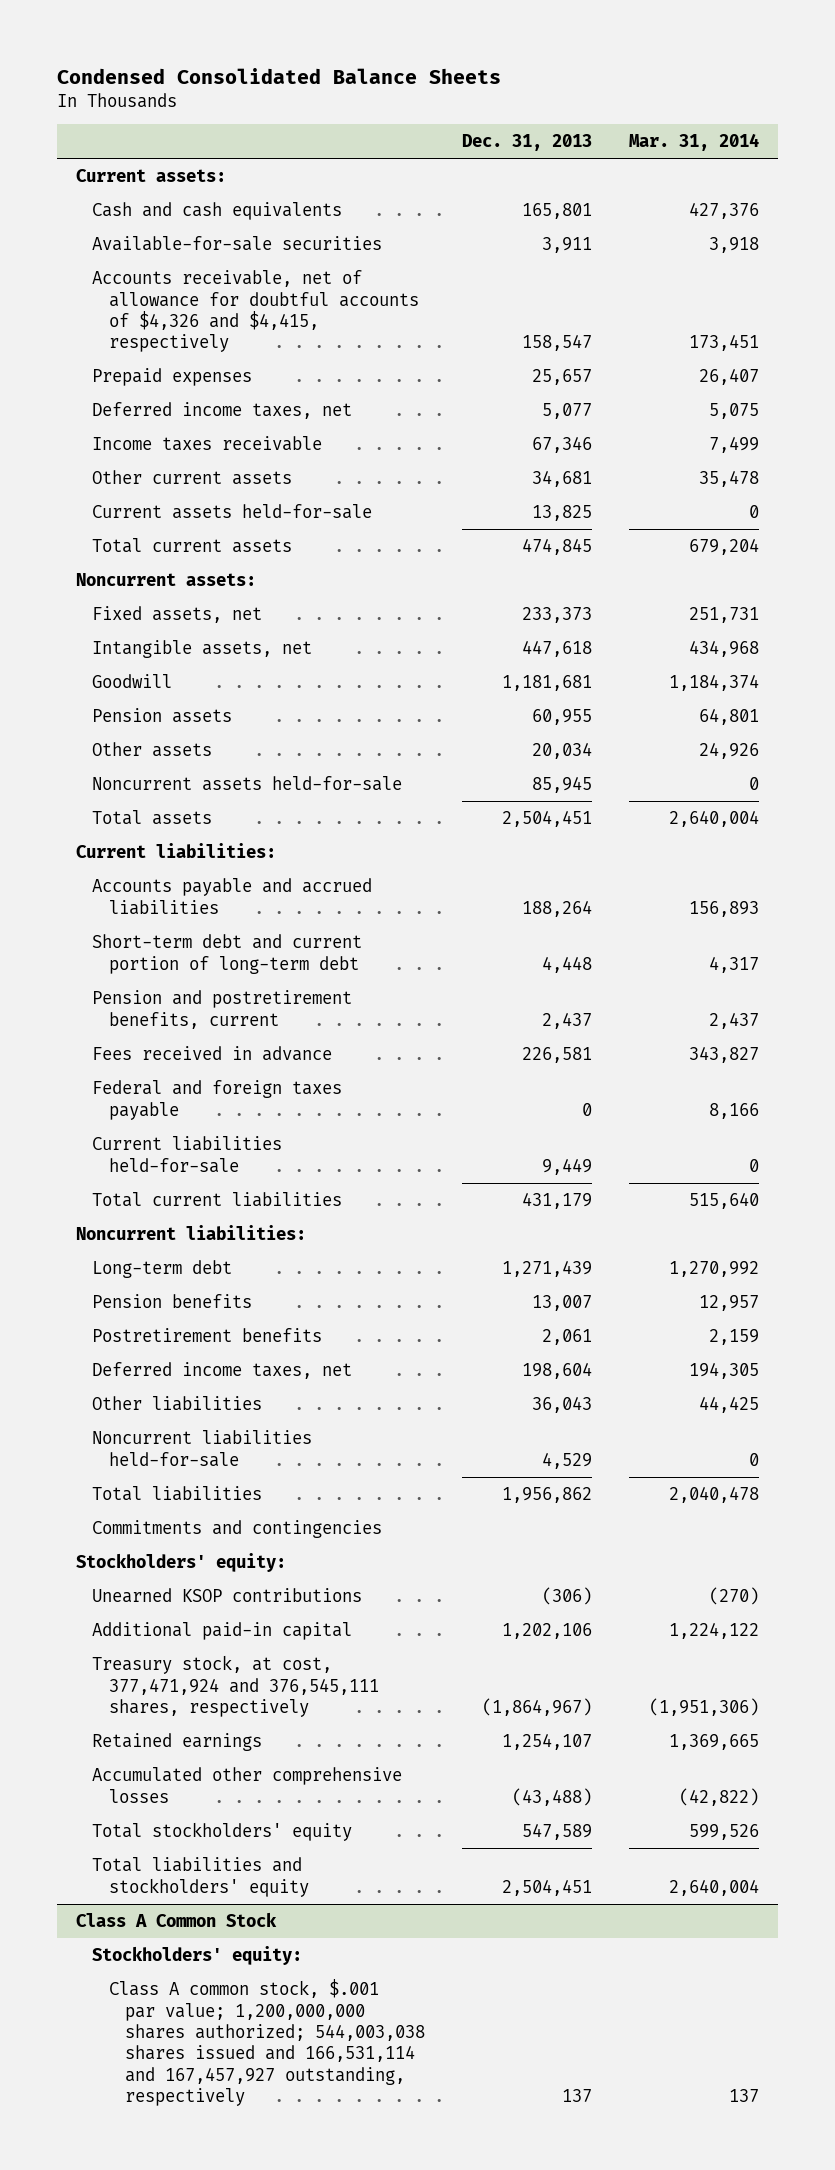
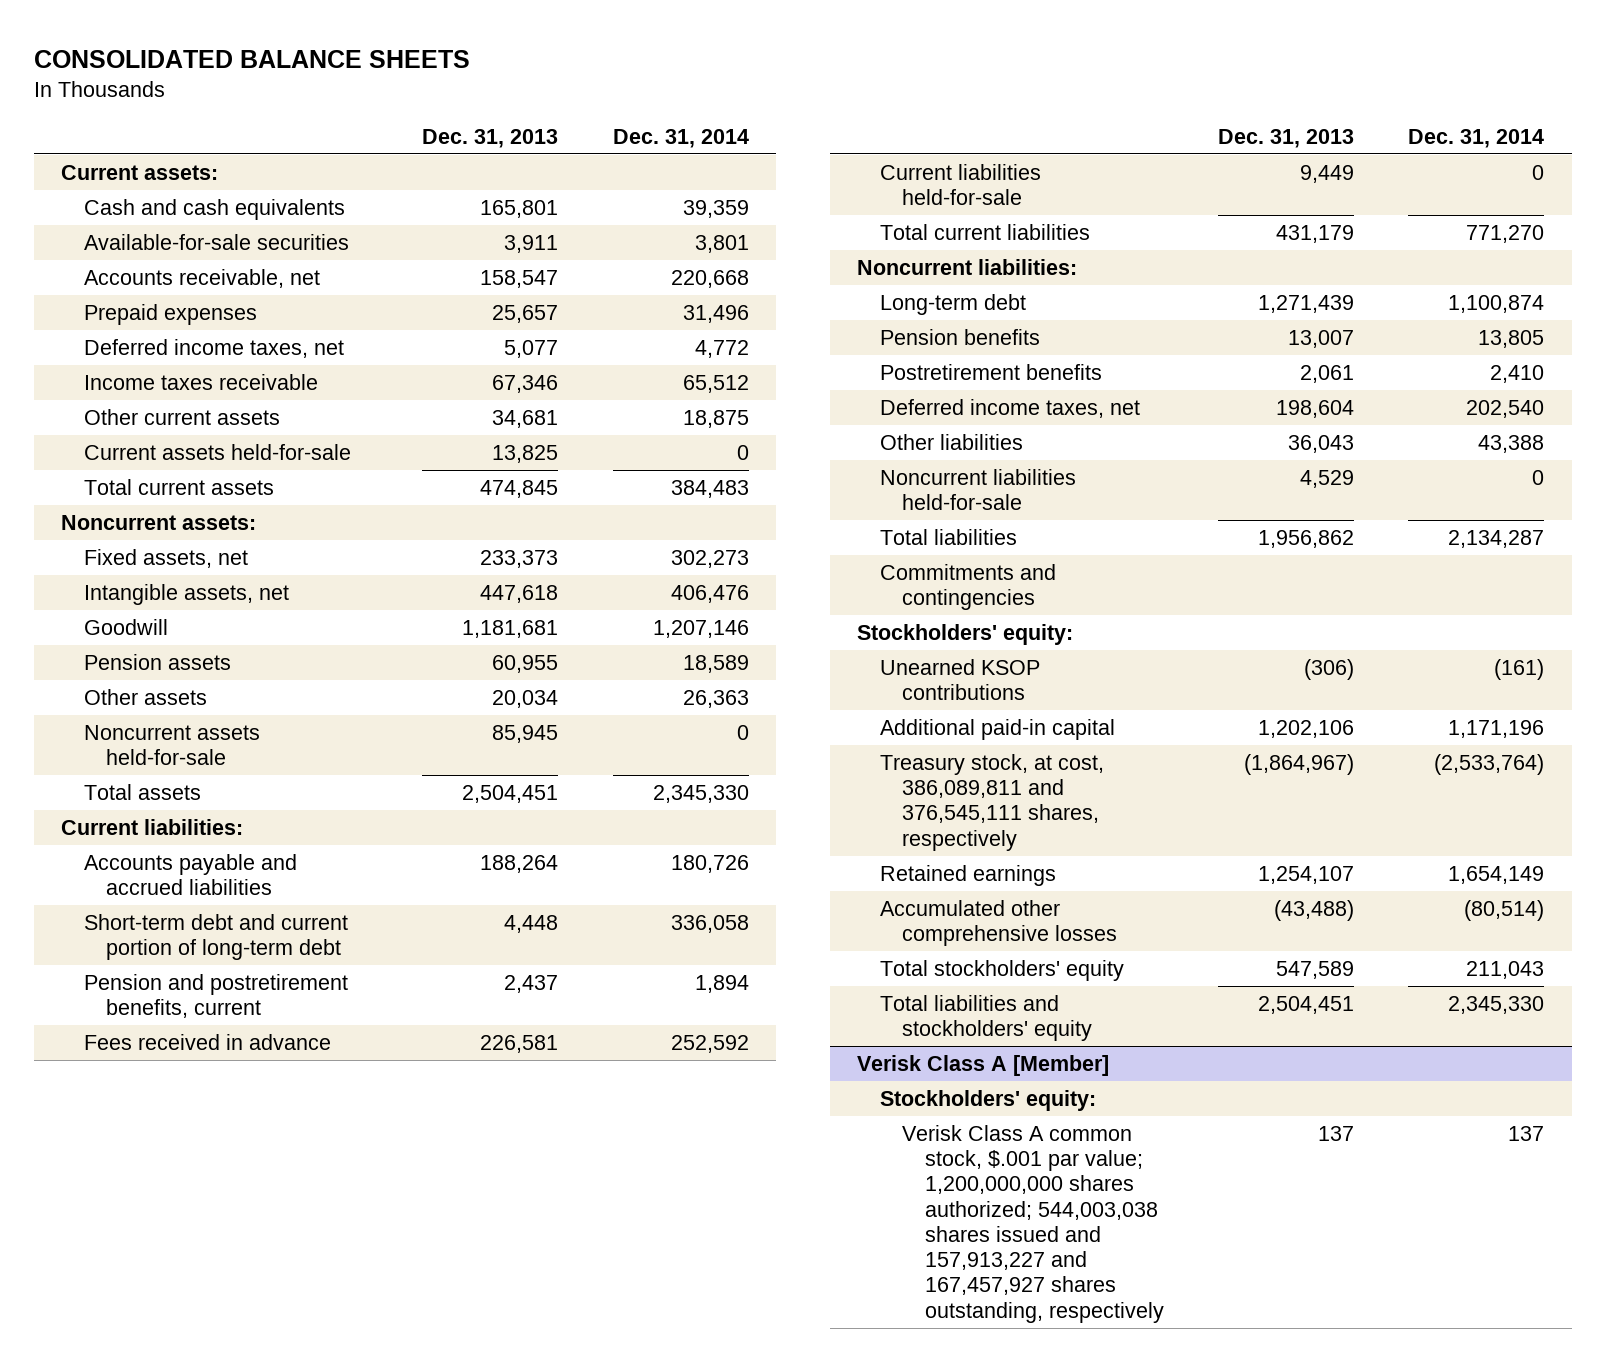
[57,67,502,84] Condensed Consolidated Balance Sheets -> [33,49,470,68] CONSOLIDATED BALANCE SHEETS
[629,133,760,152] Mar. 31, 2014 -> none
none -> [612,128,749,148] Dec. 31, 2014
[92,270,419,353] Accounts receivable, net of allowance for doubtful accounts of $4,326 and $4,415, respectively -> [83,268,320,288] Accounts receivable, net
[92,1080,343,1120] Federal and foreign taxes payable -> none
[92,1655,379,1717] Treasury stock, at cost, 377,471,924 and 376,545,111 shares, respectively -> [879,753,1104,851] Treasury stock, at cost, 386,089,811 and 376,545,111 shares, respectively
[75,1912,277,1928] Class A Common Stock -> none
none -> [857,1054,1110,1076] Verisk Class A [Member]
[108,1979,426,2106] Class A common stock, $.001 par value; 1,200,000,000 shares authorized; 544,003,038 shares issued and 166,531,114 and 167,457,927 outstanding, respectively -> [902,1124,1164,1323] Verisk Class A common stock, $.001 par value; 1,200,000,000 shares authorized; 544,003,038 shares issued and 157,913,227 and 167,457,927 shares outstanding, respectively

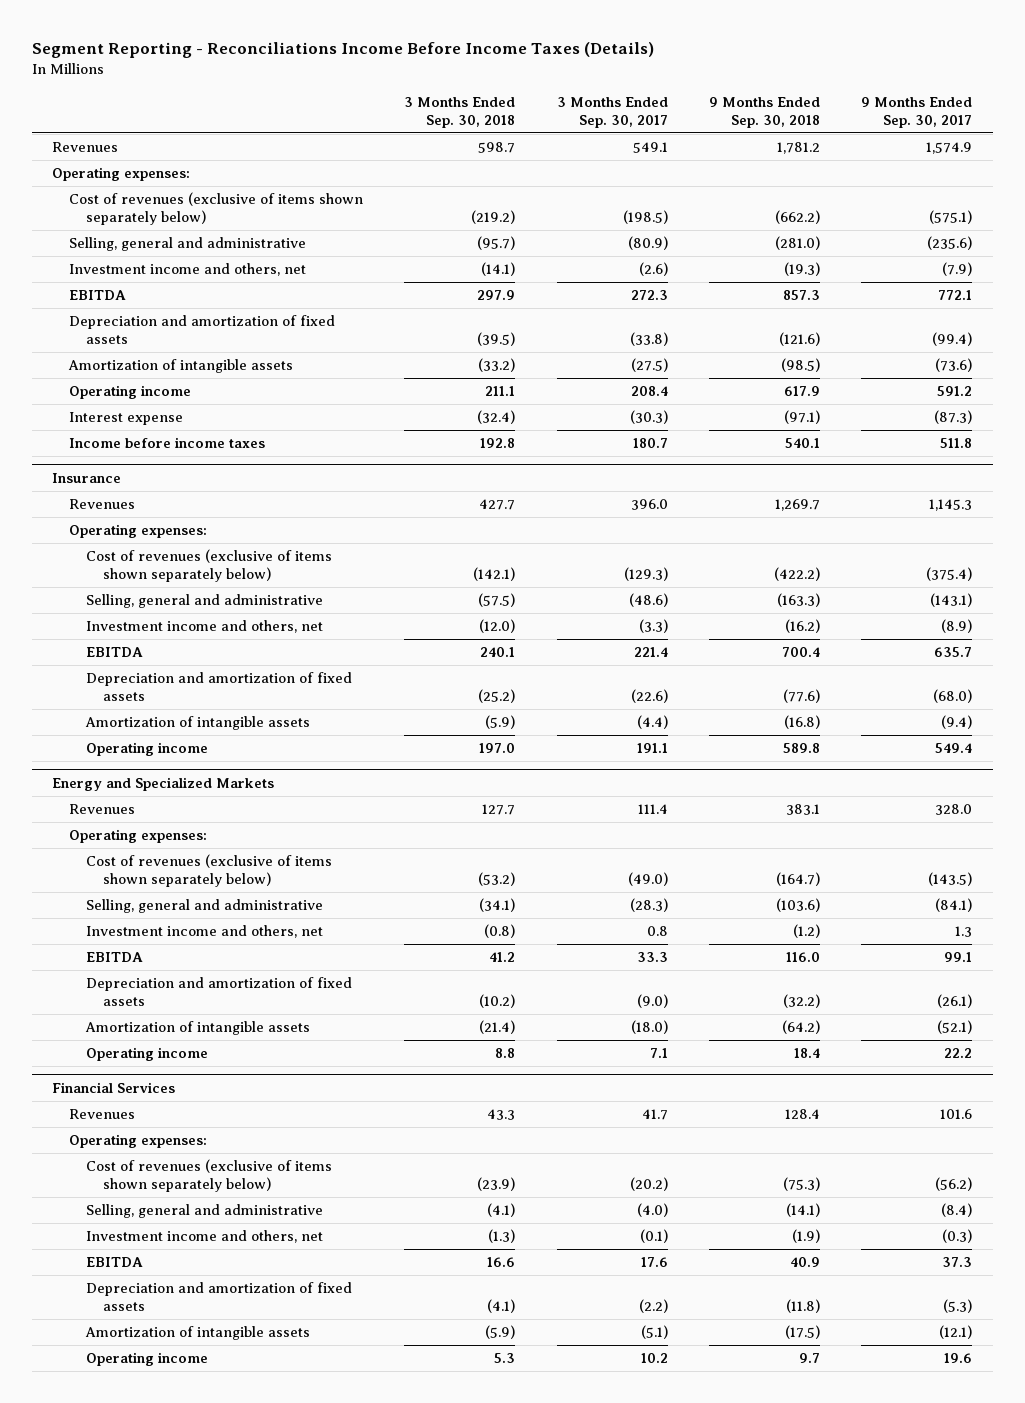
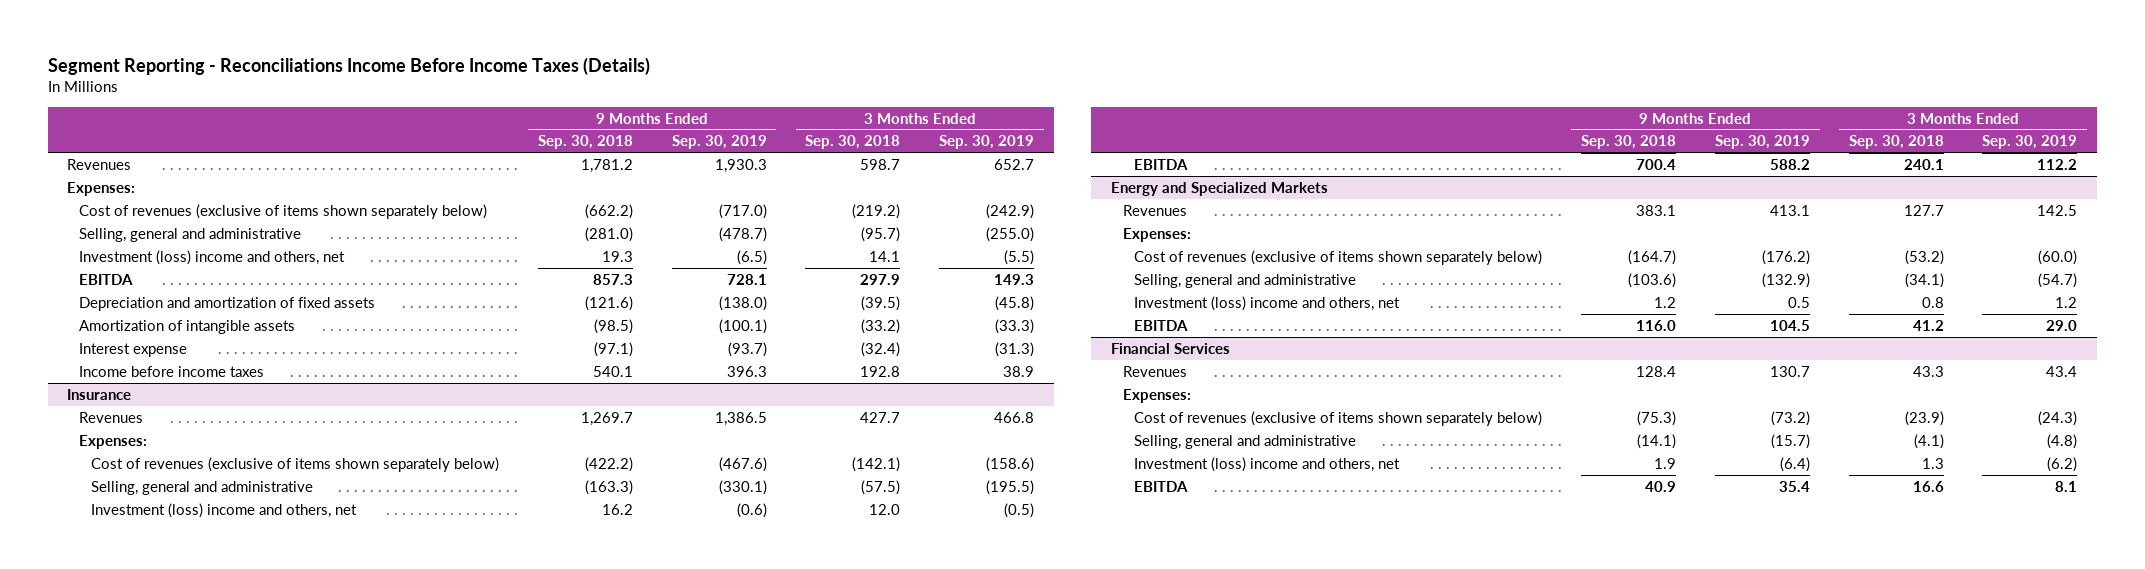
[556,96,668,128] 3 Months Ended Sep. 30, 2017 -> none
[861,96,973,128] 9 Months Ended Sep. 30, 2017 -> none
none -> [671,135,767,150] Sep. 30, 2019
none -> [939,135,1035,150] Sep. 30, 2019
[52,167,191,182] Operating expenses: -> [67,181,136,196] Expenses:
[69,263,307,277] Investment income and others, net -> [79,249,346,265] Investment (loss) income and others, net
[481,262,516,277] (14.1) -> [869,250,901,262] 14.1
[783,262,820,277] (19.3) -> [601,250,633,262] 19.3
[69,385,192,400] Operating income -> none
[69,524,208,539] Operating expenses: -> [79,434,148,449] Expenses:
[86,620,324,634] Investment income and others, net -> [90,502,357,518] Investment (loss) income and others, net
[479,619,516,634] (12.0) -> [869,503,901,515] 12.0
[784,619,820,634] (16.2) -> [601,503,633,515] 16.2
[86,672,353,702] Depreciation and amortization of fixed assets -> none
[85,716,311,731] Amortization of intangible assets -> none
[86,742,209,757] Operating income -> none
[69,829,208,844] Operating expenses: -> [1122,227,1191,242] Expenses:
[86,925,324,939] Investment income and others, net -> [1134,295,1401,311] Investment (loss) income and others, net
[484,924,516,939] (0.8) -> [1921,296,1944,308] 0.8
[792,924,820,939] (1.2) -> [1654,296,1677,308] 1.2
[86,977,353,1007] Depreciation and amortization of fixed assets -> none
[85,1021,311,1036] Amortization of intangible assets -> none
[86,1047,209,1062] Operating income -> none
[69,1134,208,1149] Operating expenses: -> [1122,388,1191,403] Expenses:
[86,1230,324,1244] Investment income and others, net -> [1134,456,1401,472] Investment (loss) income and others, net
[488,1229,516,1244] (1.3) -> [1921,457,1944,469] 1.3
[791,1229,820,1244] (1.9) -> [1654,457,1677,469] 1.9
[86,1282,353,1312] Depreciation and amortization of fixed assets -> none
[85,1326,311,1341] Amortization of intangible assets -> none
[86,1352,209,1367] Operating income -> none

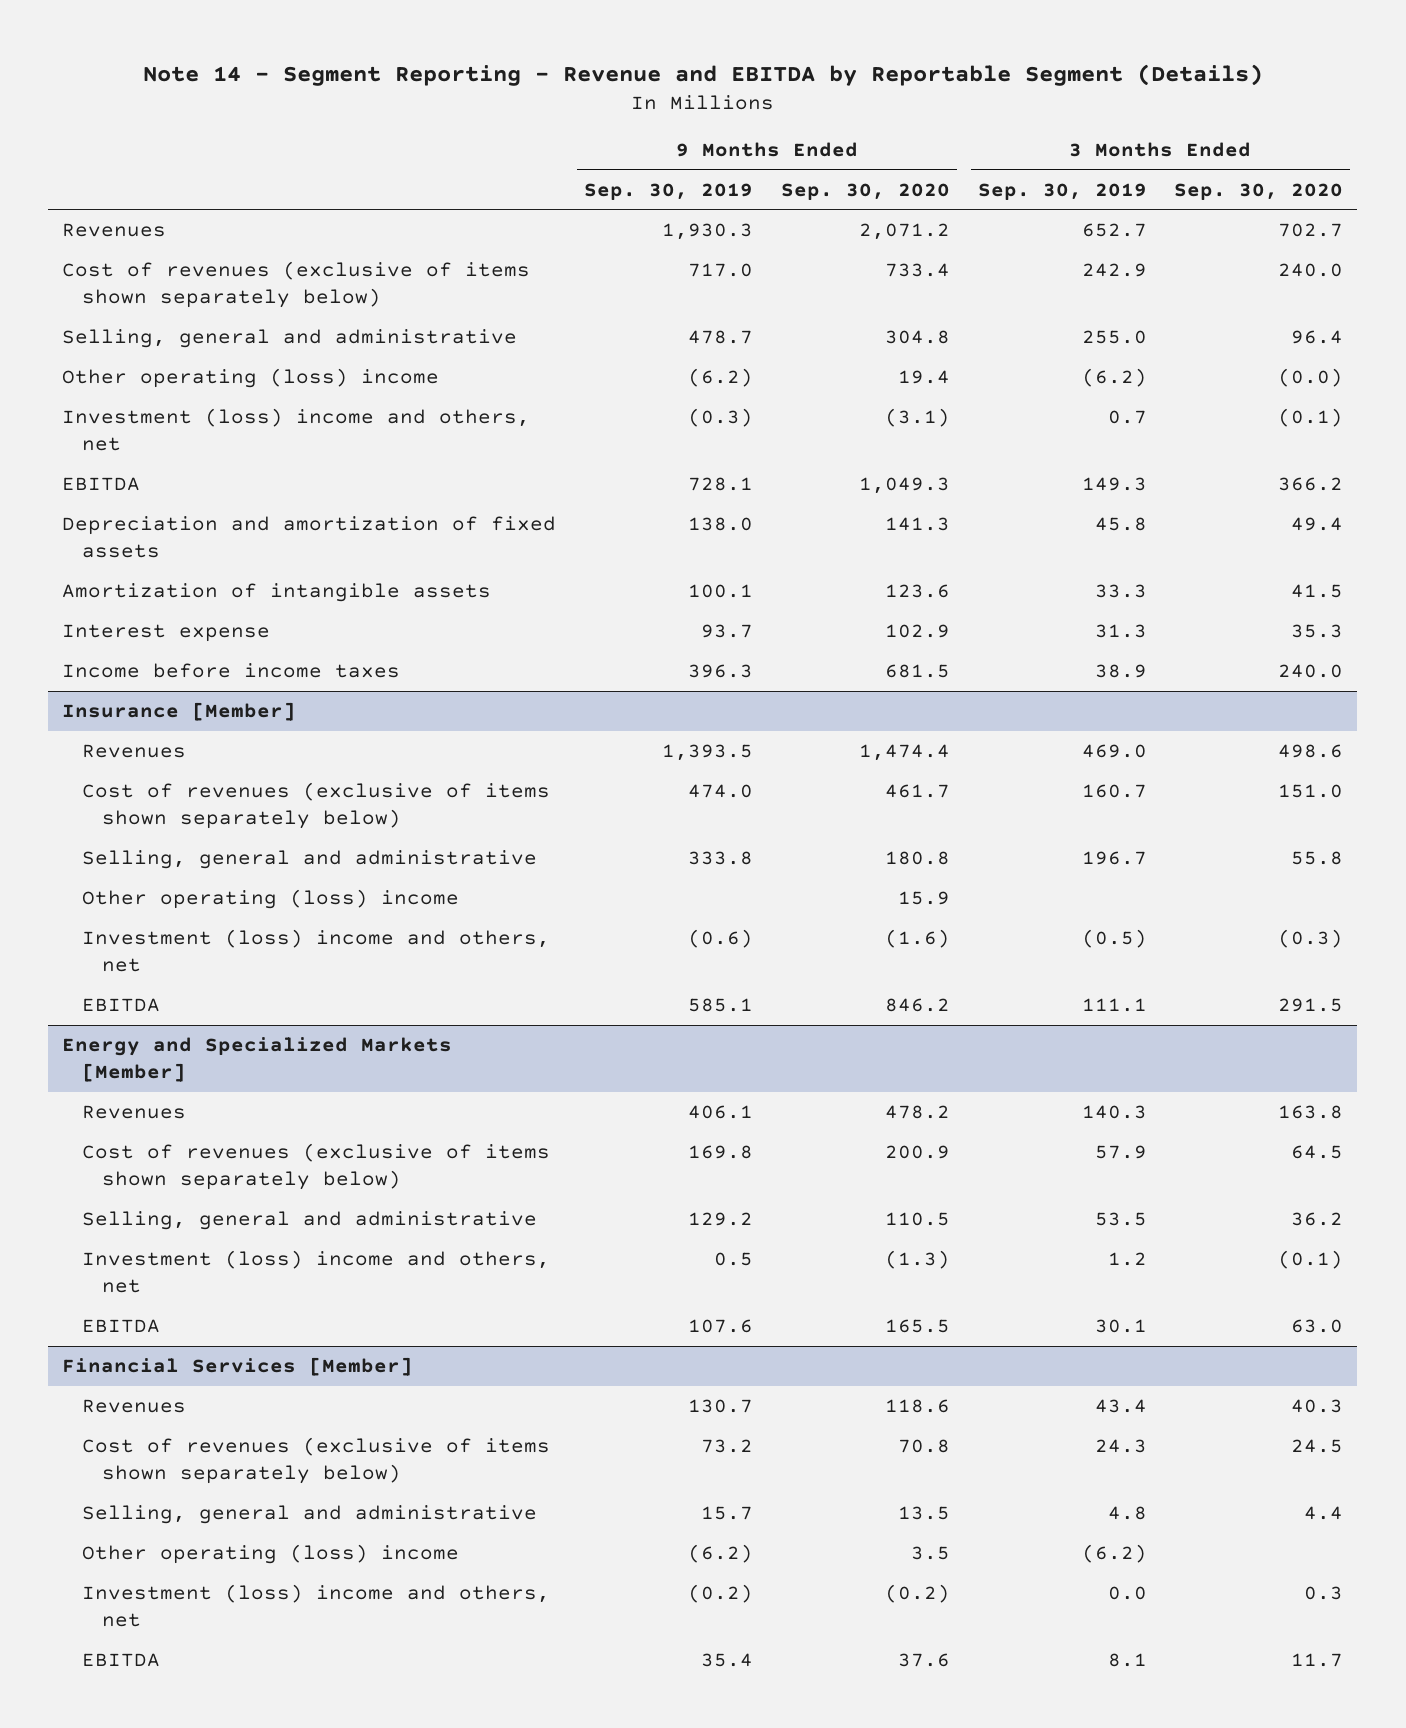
[48,56,651,75] Segment Reporting - Reconciliations Income Before Income Taxes (Details) -> [142,63,1263,86] Note 14 - Segment Reporting - Revenue and EBITDA by Reportable Segment (Details)
[537,135,633,150] Sep. 30, 2018 -> none
[805,135,901,150] Sep. 30, 2018 -> none
none -> [780,182,950,200] Sep. 30, 2020
none -> [1174,182,1344,200] Sep. 30, 2020
[67,181,136,196] Expenses: -> none
[718,203,767,219] (717.0) -> [688,262,754,277] 717.0
[986,203,1035,219] (242.9) -> [1081,262,1147,277] 242.9
[718,226,767,242] (478.7) -> [688,329,754,344] 478.7
[986,226,1035,242] (255.0) -> [1081,329,1147,344] 255.0
none -> [62,367,440,388] Other operating (loss) income
[736,249,767,265] (6.5) -> [688,407,754,427] (0.3)
[1004,249,1035,265] (5.5) -> [1107,409,1147,424] 0.7
[718,295,767,311] (138.0) -> [688,516,754,531] 138.0
[995,295,1035,311] (45.8) -> [1094,516,1147,531] 45.8
[718,318,767,334] (100.1) -> [688,583,754,598] 100.1
[995,318,1035,334] (33.3) -> [1094,583,1147,598] 33.3
[727,341,767,357] (93.7) -> [701,623,754,638] 93.7
[995,341,1035,357] (31.3) -> [1094,623,1147,638] 31.3
[79,434,148,449] Expenses: -> none
[67,388,132,400] Insurance -> [62,701,297,721] Insurance [Member]
[714,411,767,426] 1,386.5 -> [662,743,754,761] 1,393.5
[994,411,1035,423] 466.8 -> [1081,743,1147,758] 469.0
[718,456,767,472] (467.6) -> [688,783,754,798] 474.0
[986,456,1035,472] (158.6) -> [1081,783,1147,798] 160.7
[718,479,767,495] (330.1) -> [688,850,754,865] 333.8
[986,479,1035,495] (195.5) -> [1081,850,1147,865] 196.7
none -> [82,888,460,909] Other operating (loss) income
[1122,227,1191,242] Expenses: -> none
[1769,158,1810,170] 588.2 -> [688,997,754,1012] 585.1
[2037,158,2078,170] 112.2 -> [1081,997,1147,1012] 111.1
[1110,181,1328,196] Energy and Specialized Markets -> [62,1036,453,1082] Energy and Specialized Markets [Member]
[1769,204,1810,216] 413.1 -> [688,1104,754,1119] 406.1
[2037,204,2078,216] 142.5 -> [1081,1104,1147,1119] 140.3
[1761,249,1810,265] (176.2) -> [688,1144,754,1159] 169.8
[2038,249,2078,265] (60.0) -> [1094,1144,1147,1159] 57.9
[1761,272,1810,288] (132.9) -> [688,1211,754,1226] 129.2
[2038,272,2078,288] (54.7) -> [1094,1211,1147,1226] 53.5
[1769,319,1810,331] 104.5 -> [688,1318,754,1333] 107.6
[2046,319,2078,331] 29.0 -> [1094,1318,1147,1333] 30.1
[1110,342,1230,354] Financial Services -> [62,1356,414,1376] Financial Services [Member]
[1122,388,1191,403] Expenses: -> none
[1770,410,1810,426] (73.2) -> [701,1438,754,1453] 73.2
[2038,410,2078,426] (24.3) -> [1094,1438,1147,1453] 24.3
[1770,433,1810,449] (15.7) -> [701,1505,754,1520] 15.7
[2047,433,2078,449] (4.8) -> [1107,1505,1147,1520] 4.8
none -> [82,1543,460,1564] Other operating (loss) income
[1779,456,1810,472] (6.4) -> [688,1583,754,1603] (0.2)
[2047,456,2078,472] (6.2) -> [1107,1585,1147,1600] 0.0

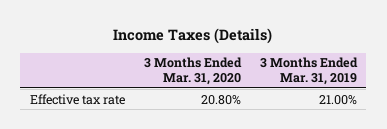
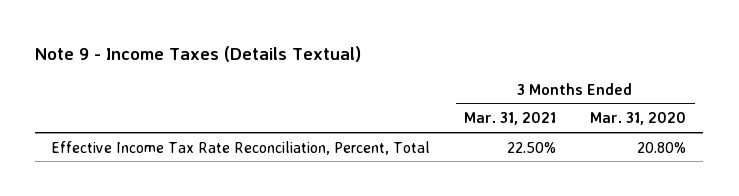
[113,28,273,45] Income Taxes (Details) -> [35,45,362,62] Note 9 - Income Taxes (Details Textual)
[259,57,358,86] 3 Months Ended Mar. 31, 2019 -> none
none -> [464,112,557,126] Mar. 31, 2021
[29,93,125,105] Effective tax rate -> [52,140,431,155] Effective Income Tax Rate Reconciliation, Percent, Total

